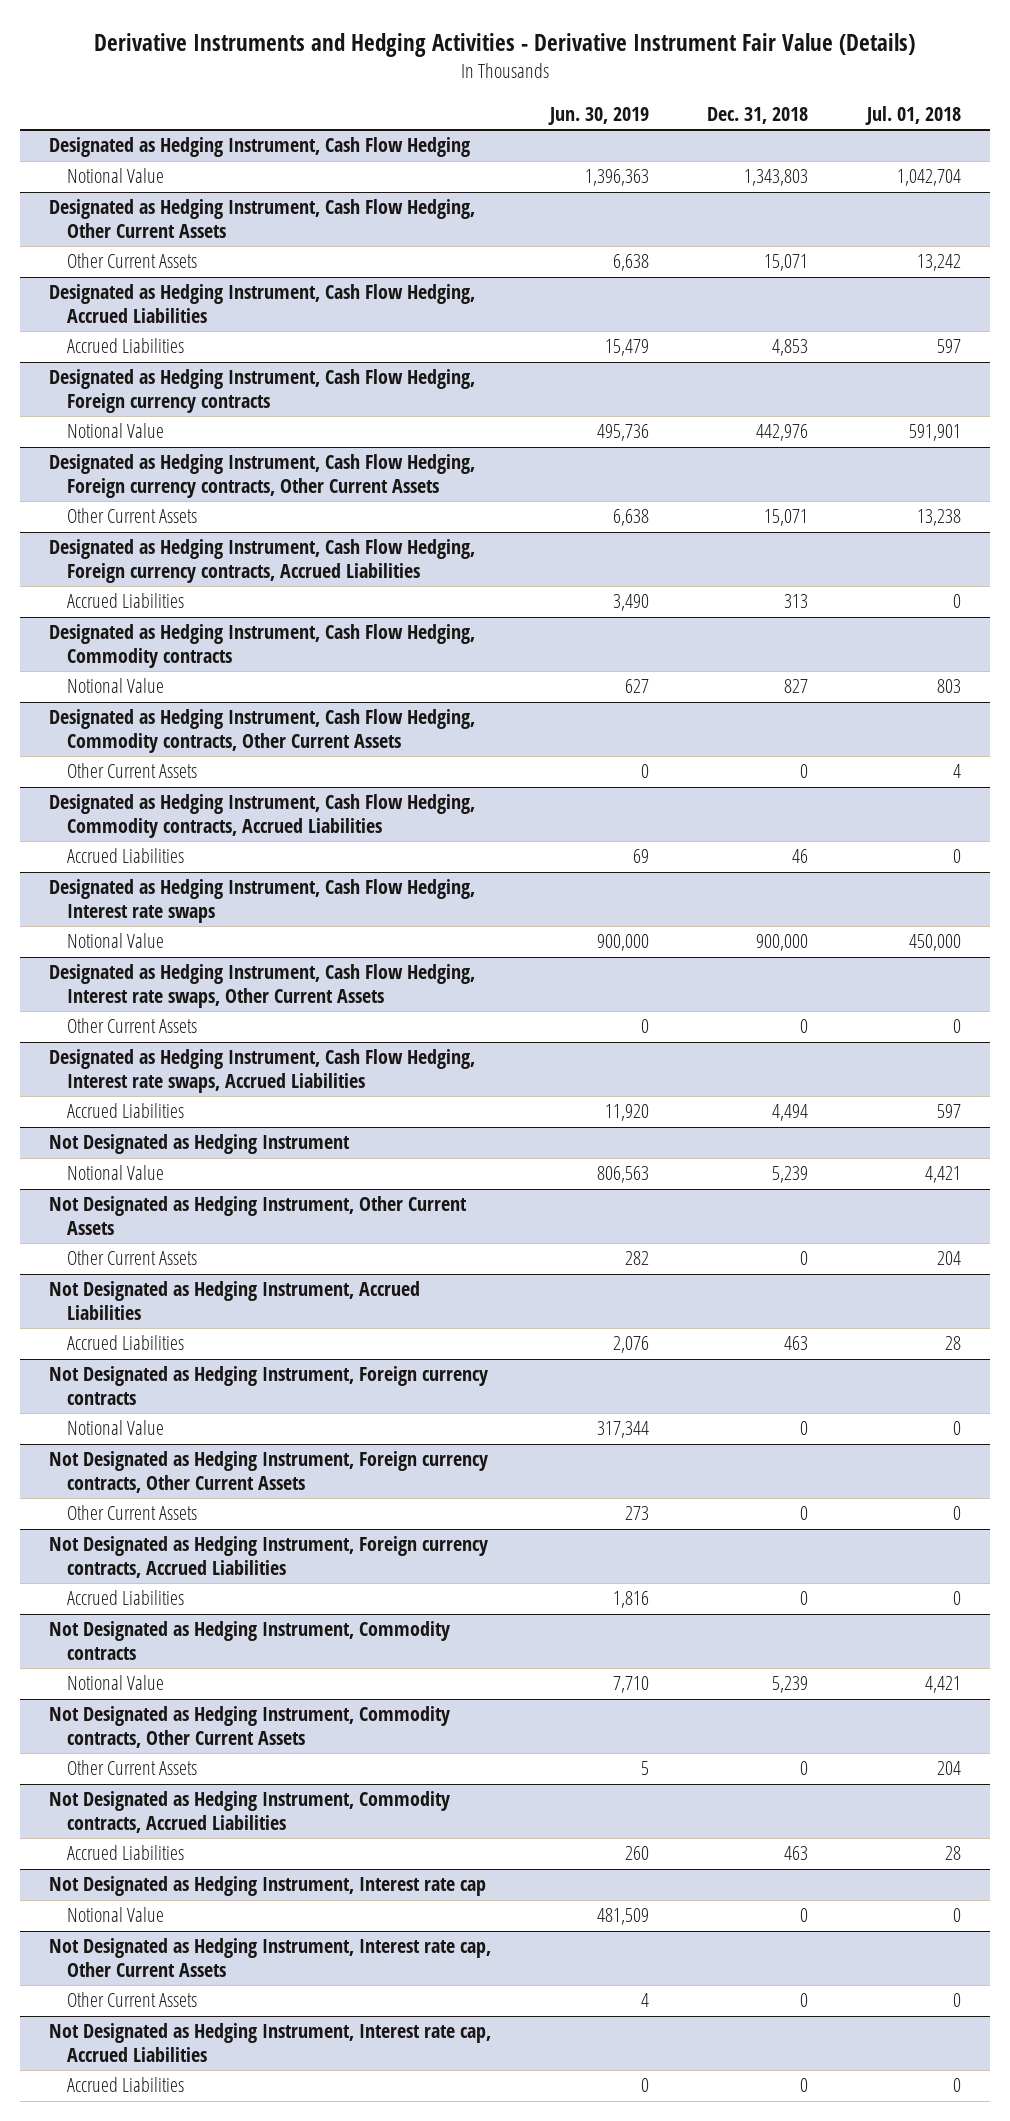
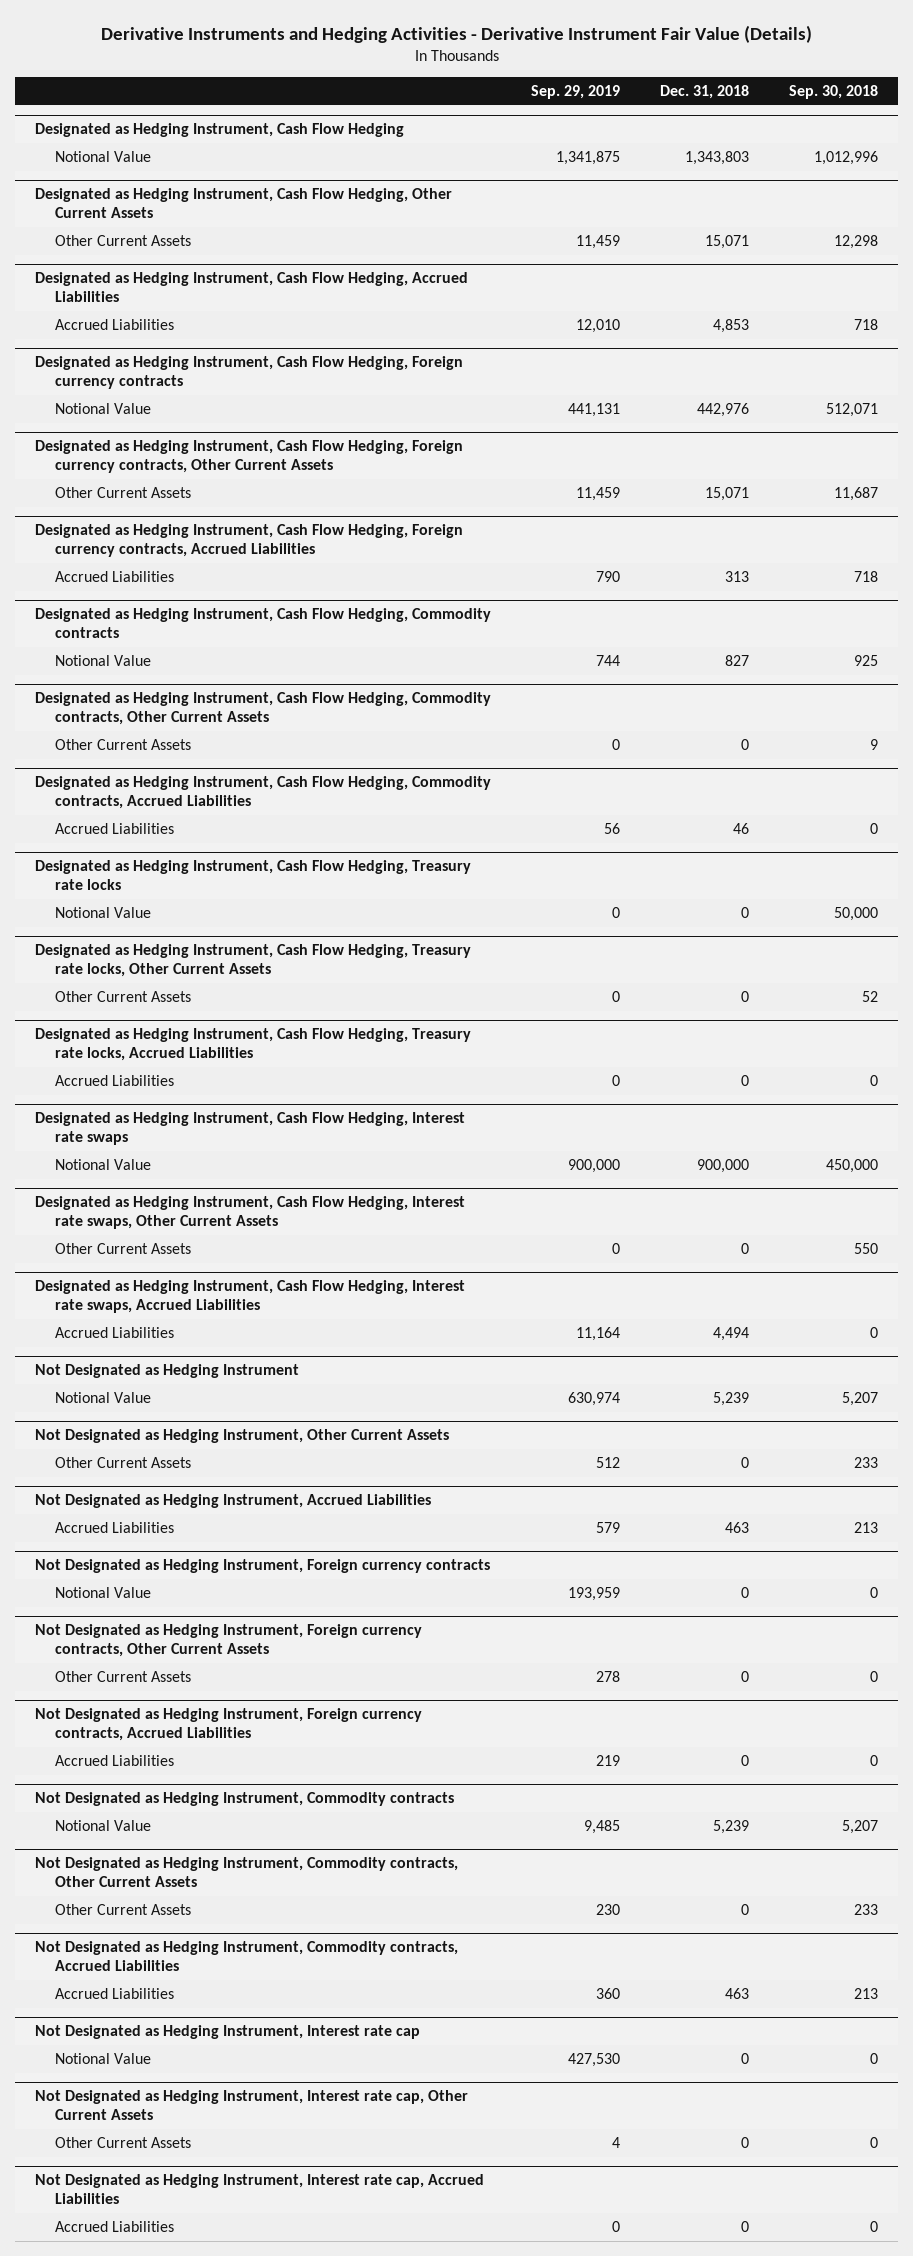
[547,106,649,125] Jun. 30, 2019 -> none
[864,105,961,125] Jul. 01, 2018 -> none
none -> [531,85,621,100] Sep. 29, 2019
none -> [788,85,878,100] Sep. 30, 2018
none -> [35,860,472,891] Designated as Hedging Instrument, Cash Flow Hedging, Treasury rate locks
none -> [55,906,152,918] Notional Value
none -> [35,944,472,978] Designated as Hedging Instrument, Cash Flow Hedging, Treasury rate locks, Other Current Assets
none -> [55,990,192,1002] Other Current Assets
none -> [35,1028,472,1062] Designated as Hedging Instrument, Cash Flow Hedging, Treasury rate locks, Accrued Liabilities
none -> [55,1074,175,1086] Accrued Liabilities

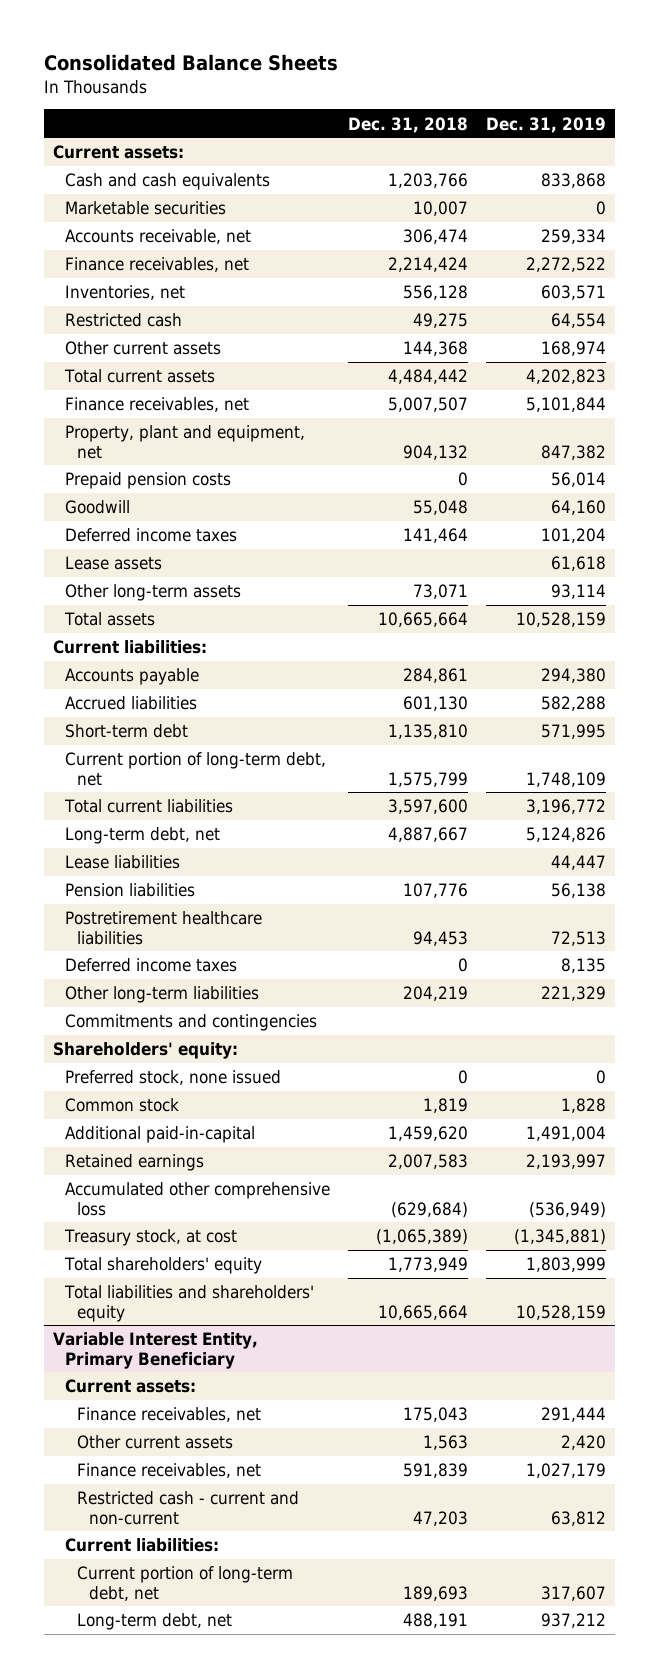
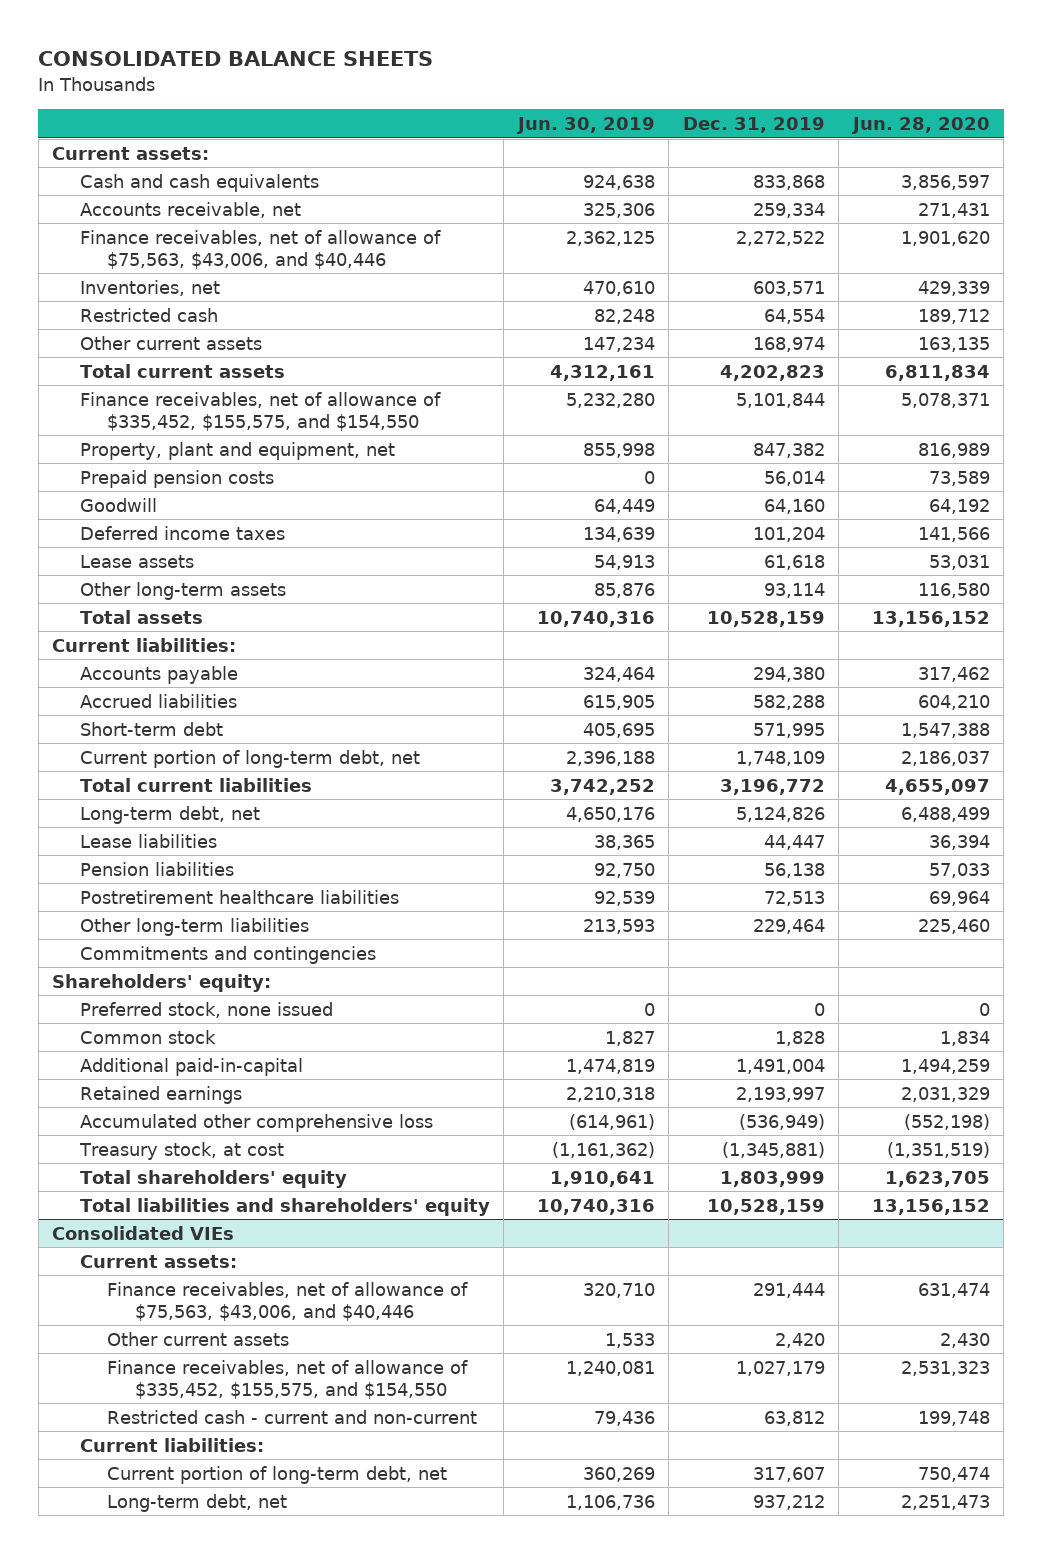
[44,54,339,72] Consolidated Balance Sheets -> [38,51,434,67] CONSOLIDATED BALANCE SHEETS
[348,116,469,133] Dec. 31, 2018 -> none
none -> [515,117,655,135] Jun. 30, 2019
none -> [850,117,990,135] Jun. 28, 2020
[64,201,226,216] Marketable securities -> none
[64,257,249,273] Finance receivables, net -> [79,229,441,269] Finance receivables, net of allowance of $75,563, $43,006, and $40,446
[64,397,249,413] Finance receivables, net -> [79,391,441,431] Finance receivables, net of allowance of $335,452, $155,575, and $154,550
[64,958,237,973] Deferred income taxes -> none
[541,986,607,1002] 221,329 -> [752,918,825,934] 229,464
[53,1332,259,1369] Variable Interest Entity, Primary Beneficiary -> none
none -> [52,1225,235,1240] Consolidated VIEs
[76,1407,261,1423] Finance receivables, net -> [107,1281,469,1321] Finance receivables, net of allowance of $75,563, $43,006, and $40,446
[76,1463,261,1479] Finance receivables, net -> [107,1359,469,1399] Finance receivables, net of allowance of $335,452, $155,575, and $154,550

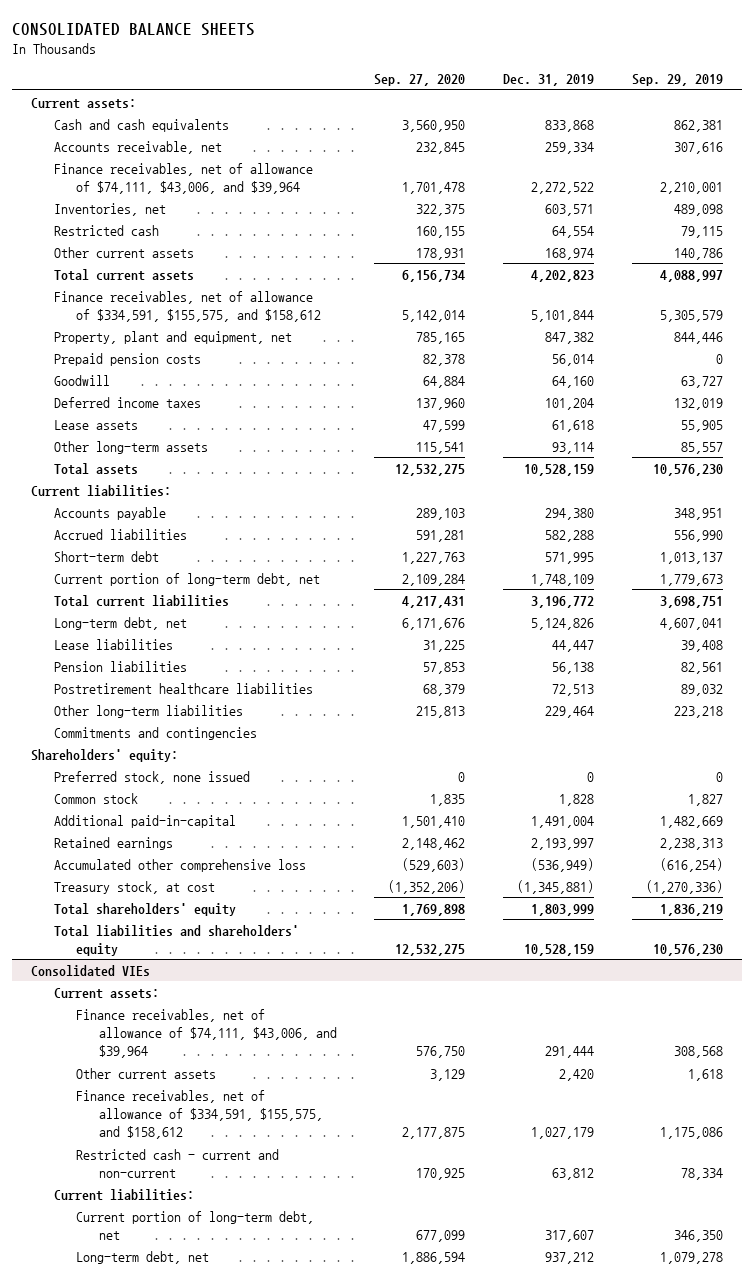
[515,117,655,135] Jun. 30, 2019 -> none
[850,117,990,135] Jun. 28, 2020 -> none
none -> [374,74,466,87] Sep. 27, 2020
none -> [632,74,724,87] Sep. 29, 2019
[79,229,441,269] Finance receivables, net of allowance of $75,563, $43,006, and $40,446 -> [53,162,313,194] Finance receivables, net of allowance of $74,111, $43,006, and $39,964
[79,391,441,431] Finance receivables, net of allowance of $335,452, $155,575, and $154,550 -> [53,290,322,322] Finance receivables, net of allowance of $334,591, $155,575, and $158,612
[107,1281,469,1321] Finance receivables, net of allowance of $75,563, $43,006, and $40,446 -> [76,1008,337,1059] Finance receivables, net of allowance of $74,111, $43,006, and $39,964
[107,1359,469,1399] Finance receivables, net of allowance of $335,452, $155,575, and $154,550 -> [76,1089,323,1140] Finance receivables, net of allowance of $334,591, $155,575, and $158,612

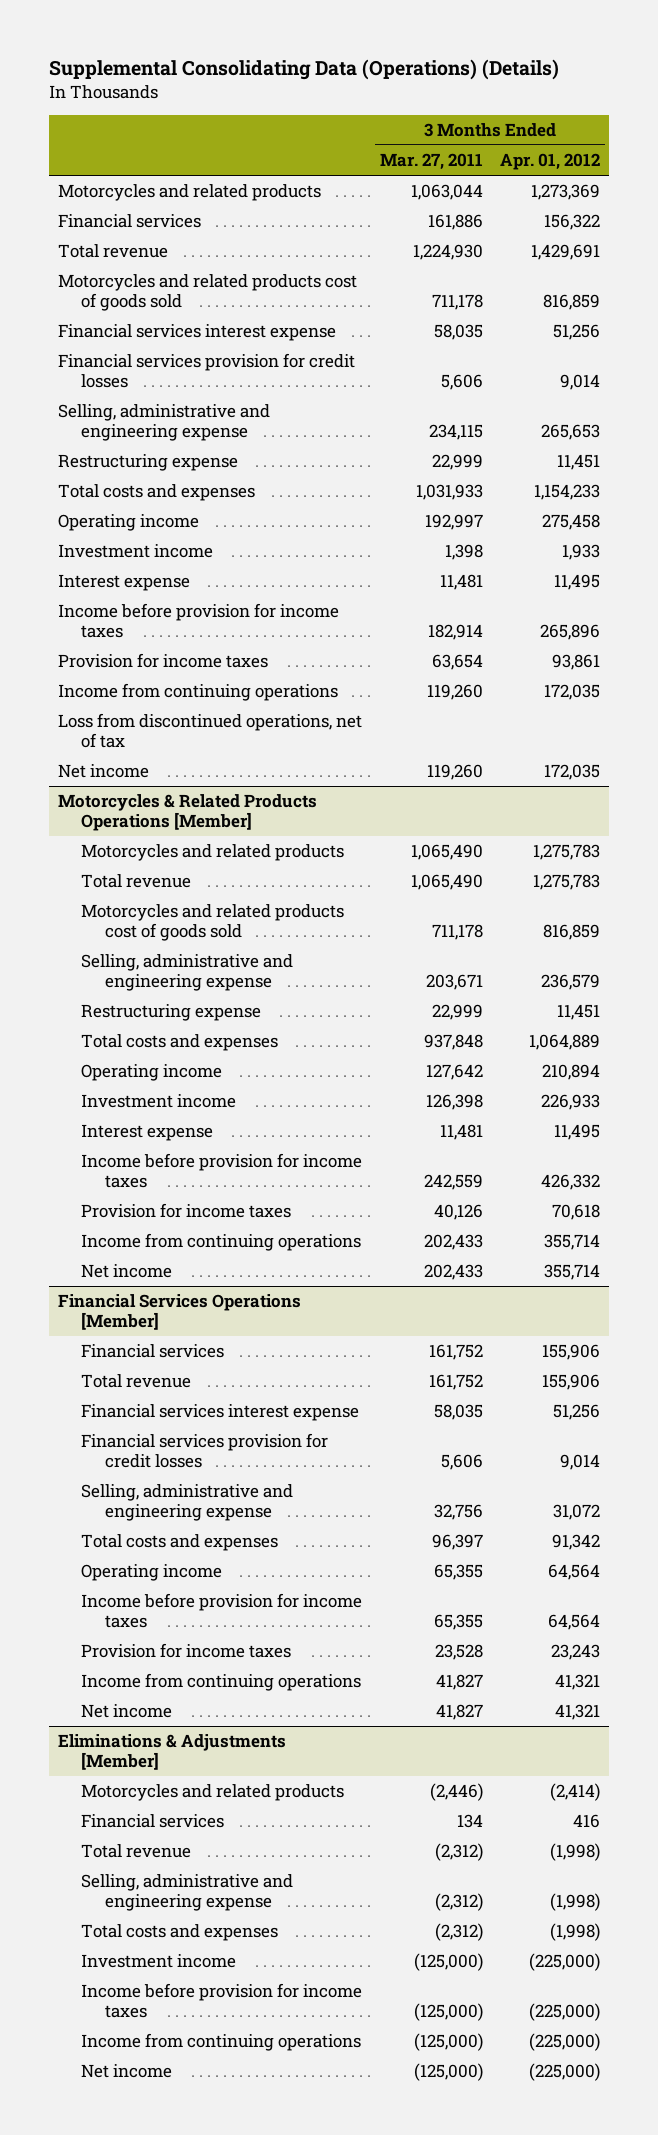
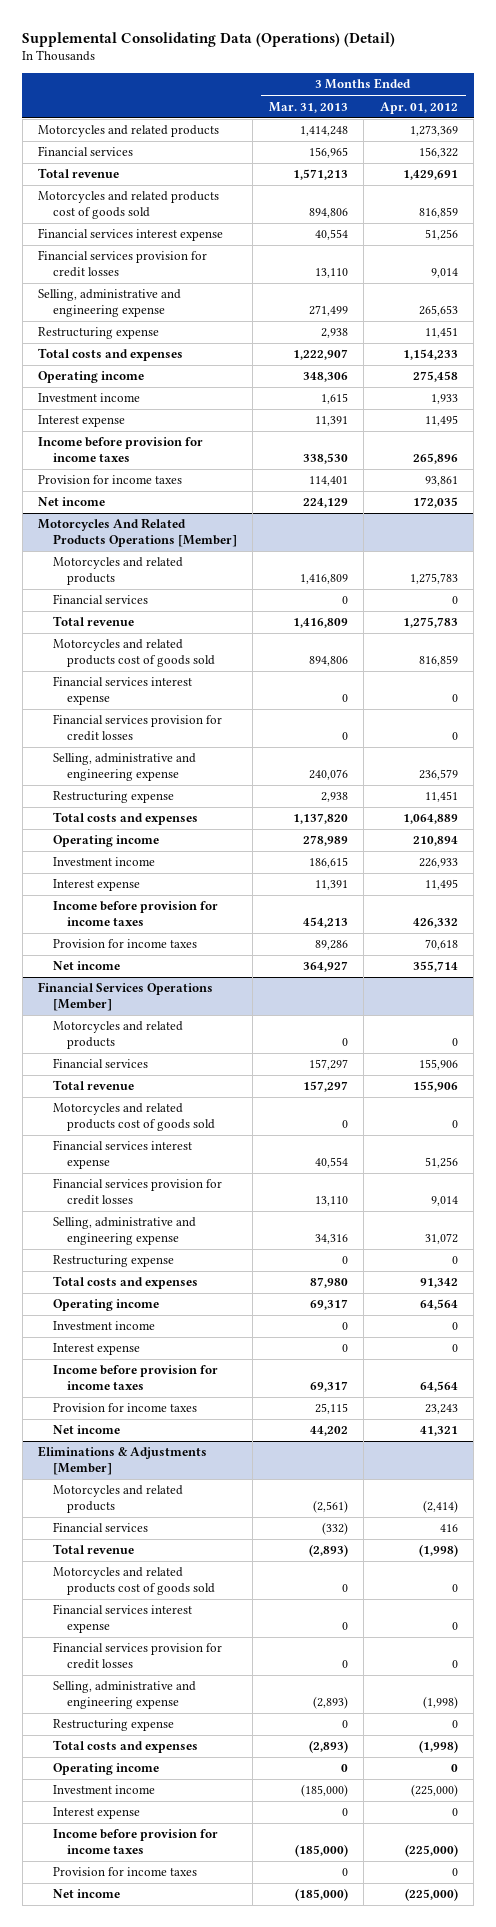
[48,59,559,81] Supplemental Consolidating Data (Operations) (Details) -> [22,31,396,47] Supplemental Consolidating Data (Operations) (Detail)
[379,153,483,171] Mar. 27, 2011 -> none
none -> [268,101,348,113] Mar. 31, 2013
[57,683,338,702] Income from continuing operations -> none
[57,713,362,749] Loss from discontinued operations, net of tax -> none
[57,794,317,832] Motorcycles & Related Products Operations [Member] -> [38,518,237,548] Motorcycles And Related Products Operations [Member]
none -> [52,594,148,605] Financial services
none -> [52,676,192,706] Financial services interest expense
none -> [52,714,222,742] Financial services provision for credit losses
[81,1233,362,1252] Income from continuing operations -> none
none -> [52,1021,183,1050] Motorcycles and related products
none -> [52,1103,216,1132] Motorcycles and related products cost of goods sold
none -> [52,1255,174,1268] Restructuring expense
none -> [52,1321,155,1331] Investment income
none -> [52,1343,140,1356] Interest expense
[81,1673,362,1692] Income from continuing operations -> none
none -> [52,1567,216,1596] Motorcycles and related products cost of goods sold
none -> [52,1604,192,1634] Financial services interest expense
none -> [52,1642,222,1670] Financial services provision for credit losses
none -> [52,1719,174,1732] Restructuring expense
none -> [52,1763,159,1776] Operating income
none -> [52,1807,140,1820] Interest expense
[81,2033,362,2052] Income from continuing operations -> none
none -> [52,1867,197,1877] Provision for income taxes

